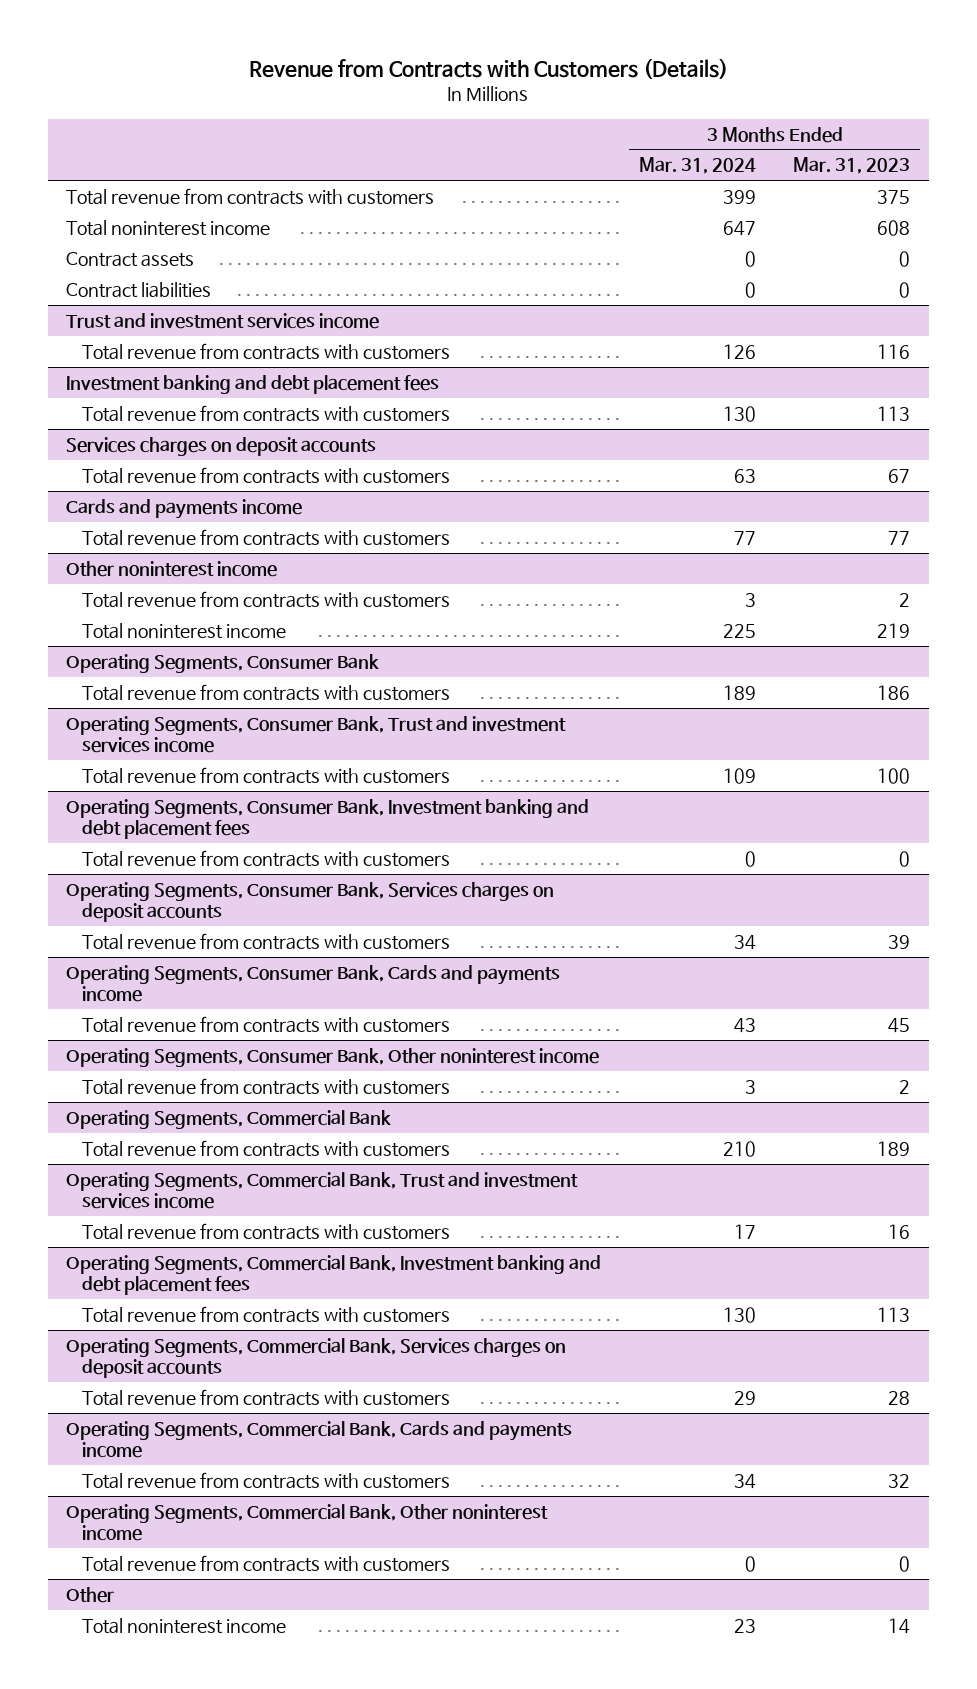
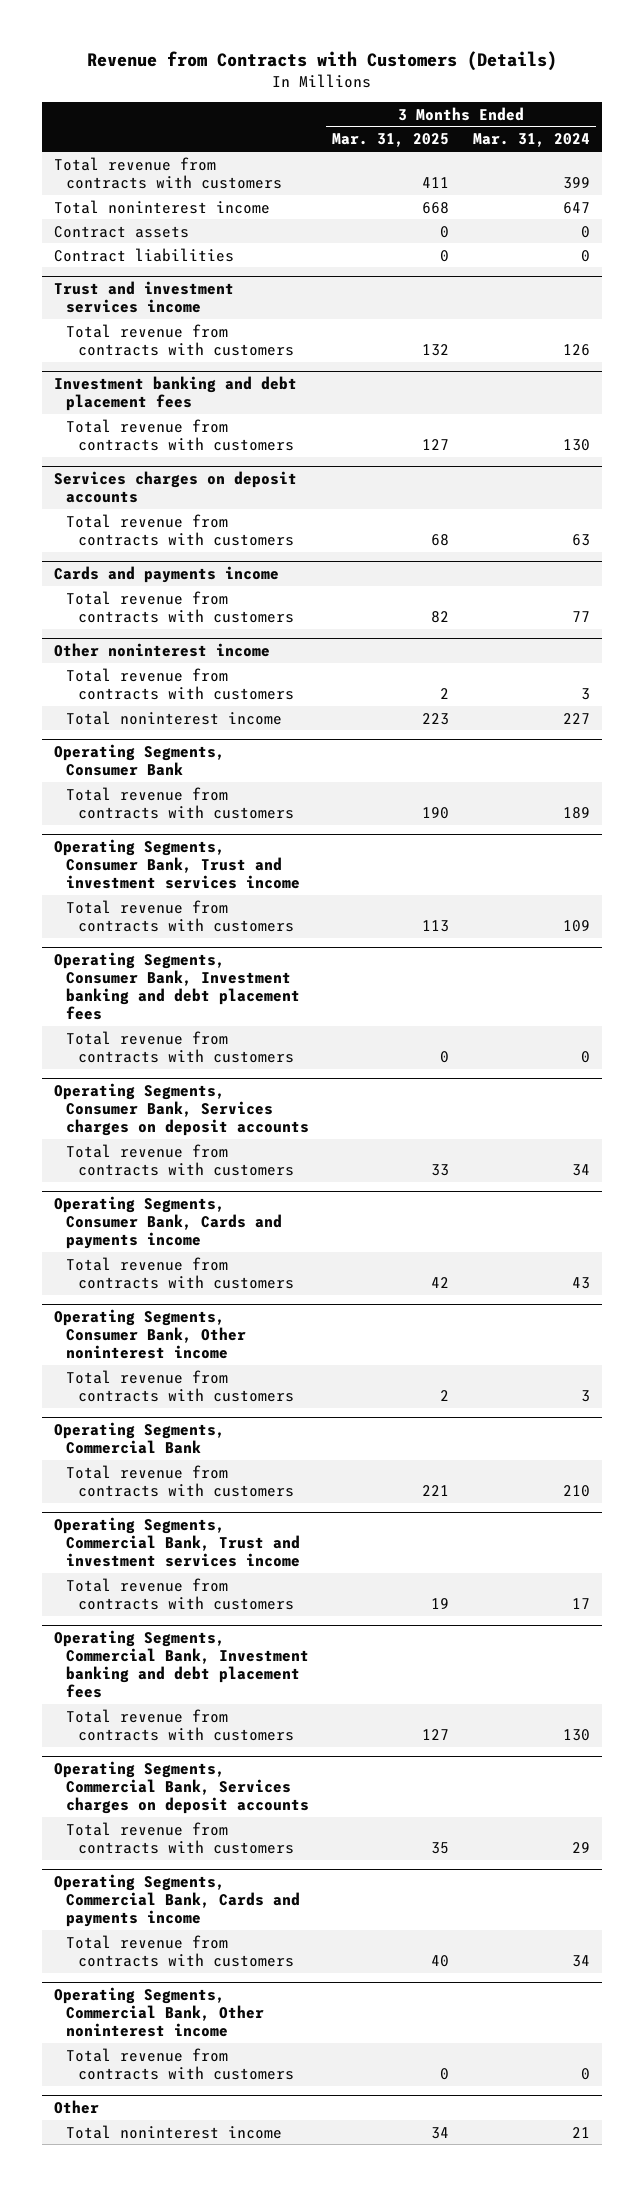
[793,157,911,175] Mar. 31, 2023 -> none
none -> [332,133,450,148] Mar. 31, 2025
[722,624,756,639] 225 -> [563,712,591,724] 227
[733,1619,756,1634] 23 -> [572,2126,591,2138] 21

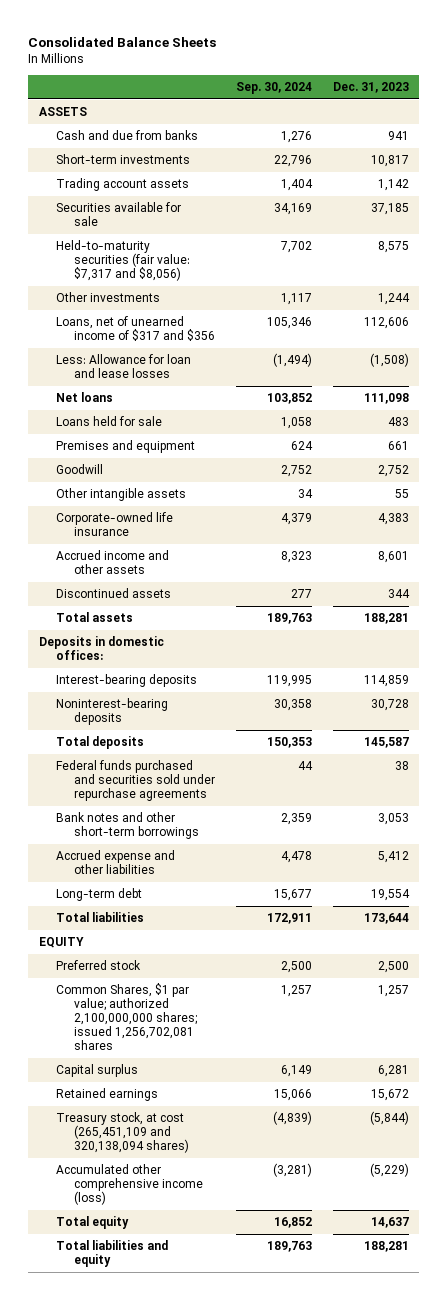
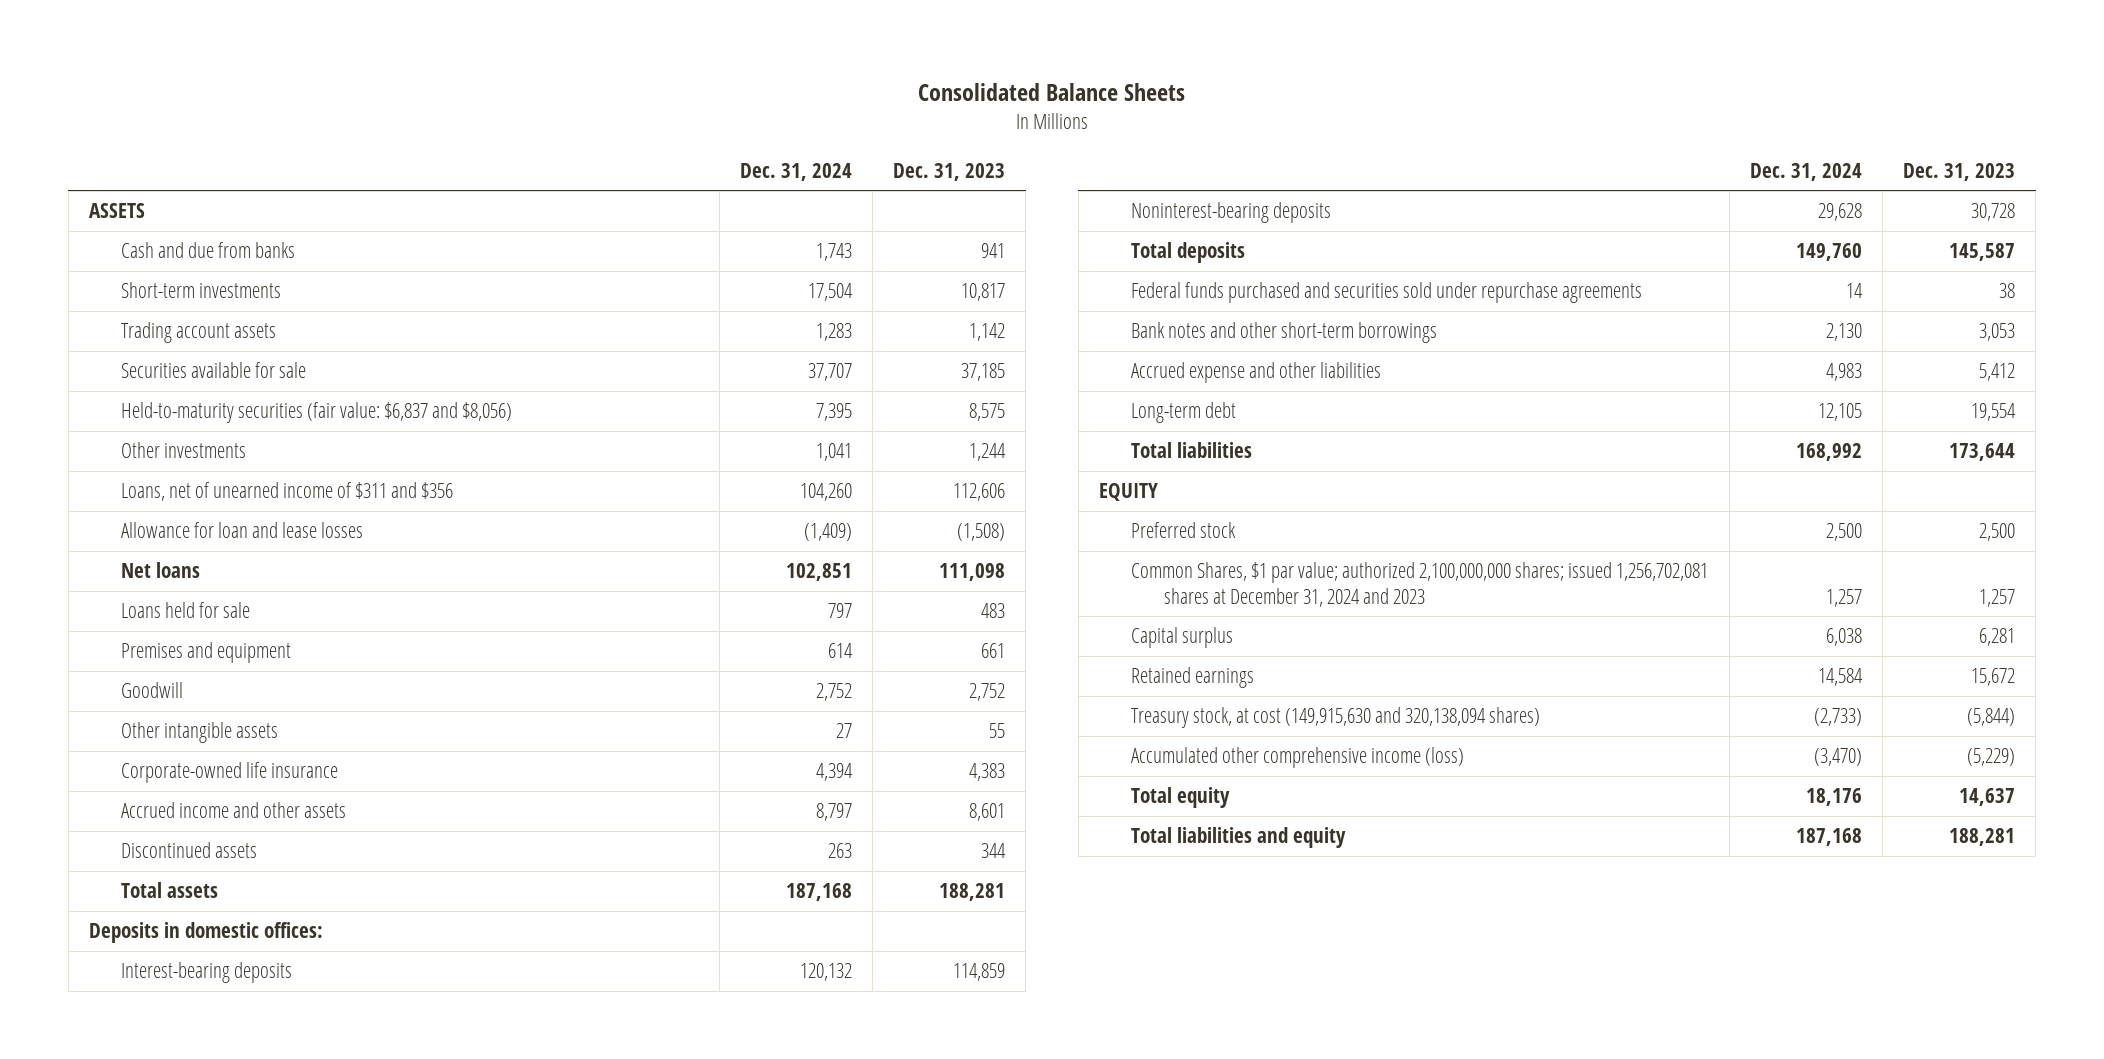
[235,81,312,94] Sep. 30, 2024 -> none
none -> [739,162,852,181] Dec. 31, 2024
[56,240,190,282] Held-to-maturity securities (fair value: $7,317 and $8,056) -> [121,402,513,424] Held-to-maturity securities (fair value: $6,837 and $8,056)
[56,316,215,342] Loans, net of unearned income of $317 and $356 -> [121,482,454,502] Loans, net of unearned income of $311 and $356
[56,354,192,379] Less: Allowance for loan and lease losses -> [121,522,364,539] Allowance for loan and lease losses
[56,983,197,1051] Common Shares, $1 par value; authorized 2,100,000,000 shares; issued 1,256,702,081 shares -> [1131,562,1709,607] Common Shares, $1 par value; authorized 2,100,000,000 shares; issued 1,256,702,081 shares at December 31, 2024 and 2023
[56,1112,189,1154] Treasury stock, at cost (265,451,109 and 320,138,094 shares) -> [1131,707,1541,729] Treasury stock, at cost (149,915,630 and 320,138,094 shares)

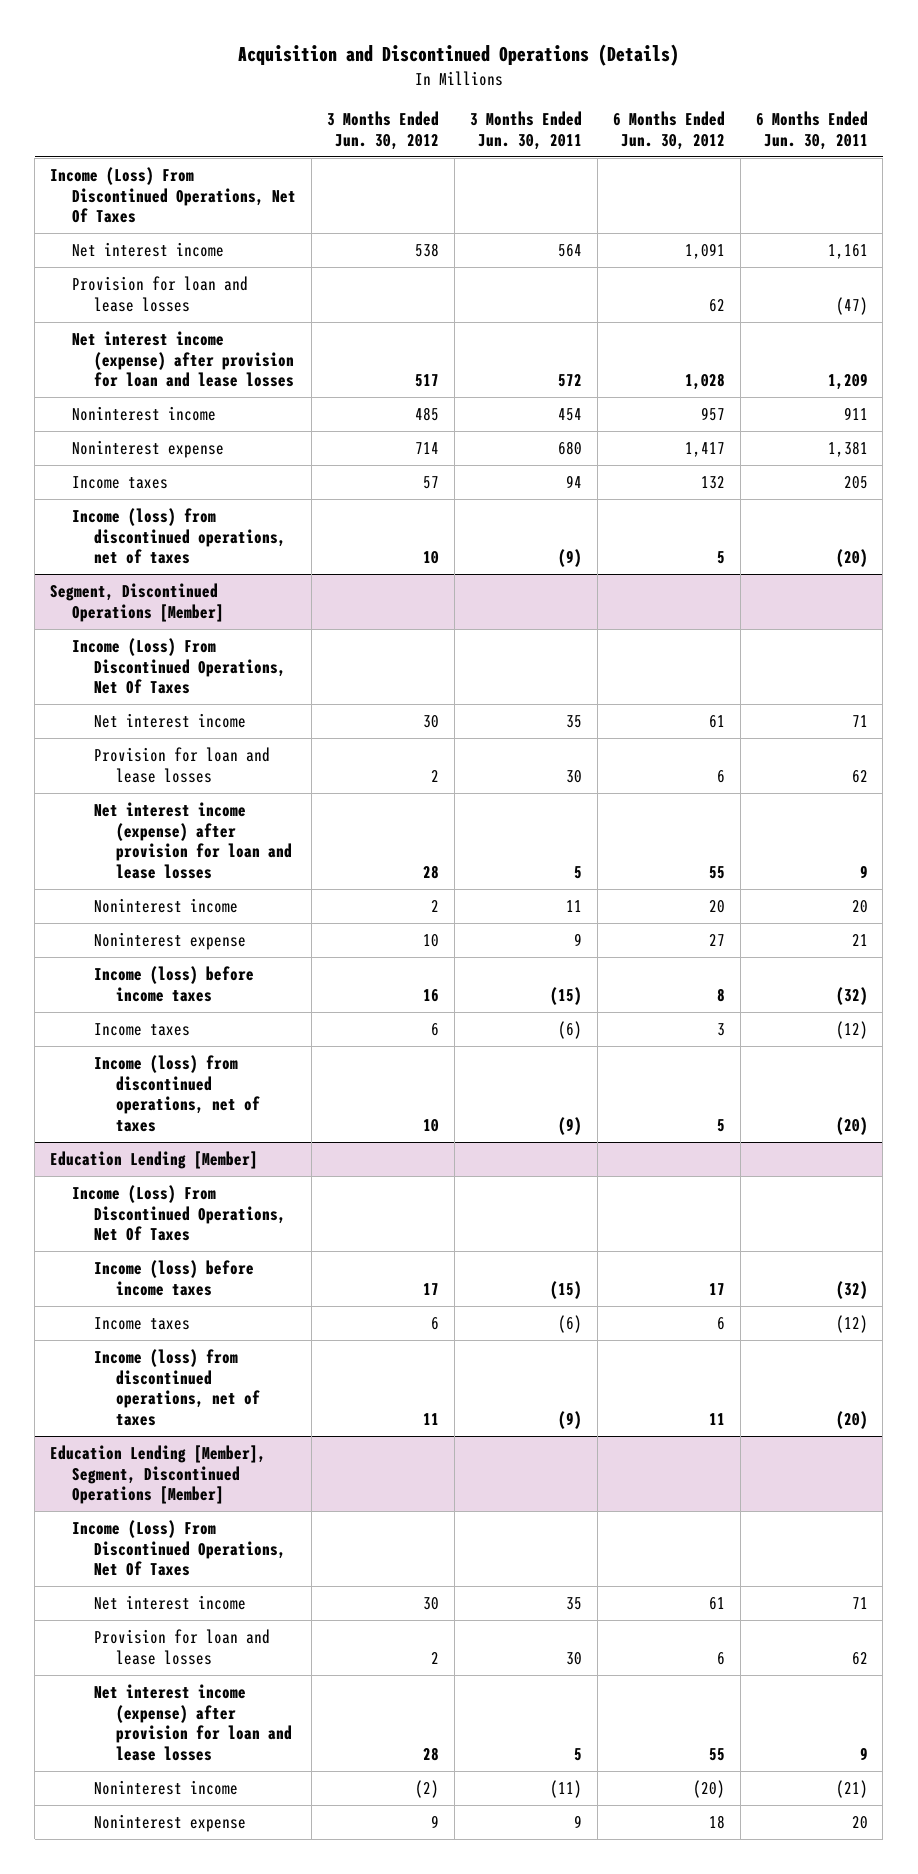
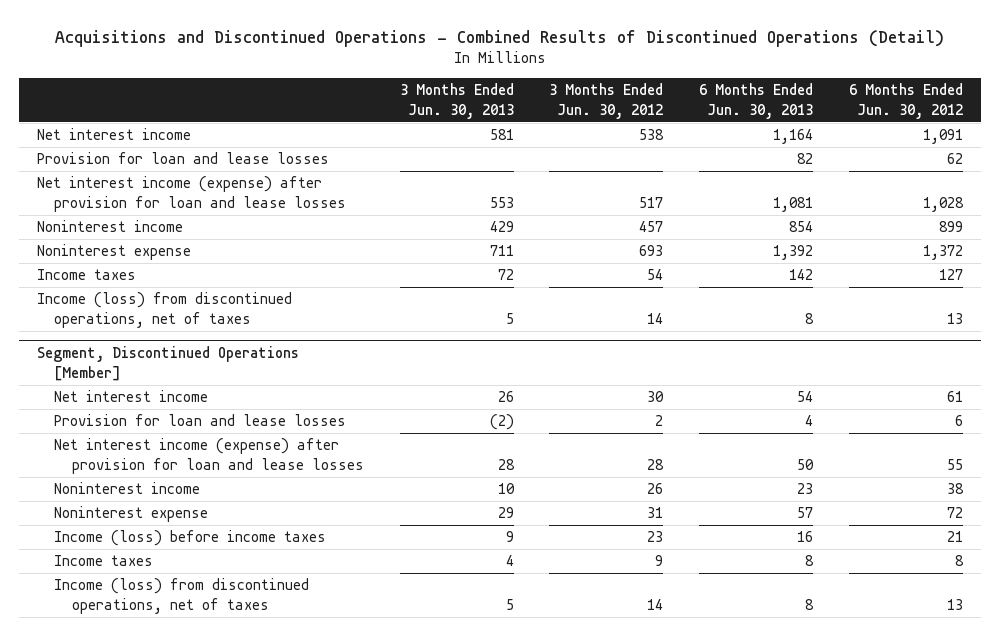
[237,44,679,67] Acquisition and Discontinued Operations (Details) -> [55,29,945,47] Acquisitions and Discontinued Operations - Combined Results of Discontinued Operations (Detail)
[469,111,582,150] 3 Months Ended Jun. 30, 2011 -> none
[755,111,868,150] 6 Months Ended Jun. 30, 2011 -> none
none -> [399,83,514,119] 3 Months Ended Jun. 30, 2013
none -> [699,83,814,119] 6 Months Ended Jun. 30, 2013
[50,166,297,224] Income (Loss) From Discontinued Operations, Net Of Taxes -> none
[414,406,439,421] 485 -> [639,221,664,233] 457
[700,406,725,421] 957 -> [939,221,964,233] 899
[414,441,439,454] 714 -> [639,245,664,257] 693
[684,441,725,457] 1,417 -> [923,245,964,261] 1,372
[422,475,439,489] 57 -> [647,269,664,281] 54
[700,475,725,489] 132 -> [939,269,964,281] 127
[422,551,439,565] 10 -> [647,312,664,324] 14
[716,551,725,565] 5 -> [947,312,964,324] 13
[72,637,286,695] Income (Loss) From Discontinued Operations, Net Of Taxes -> none
[50,1150,259,1169] Education Lending [Member] -> none
[72,1184,286,1242] Income (Loss) From Discontinued Operations, Net Of Taxes -> none
[93,1259,254,1296] Income (loss) before income taxes -> none
[93,1316,190,1330] Income taxes -> none
[93,1348,260,1426] Income (loss) from discontinued operations, net of taxes -> none
[50,1444,267,1505] Education Lending [Member], Segment, Discontinued Operations [Member] -> none
[72,1519,286,1577] Income (Loss) From Discontinued Operations, Net Of Taxes -> none
[93,1594,246,1610] Net interest income -> none
[93,1628,270,1665] Provision for loan and lease losses -> none
[93,1683,292,1761] Net interest income (expense) after provision for loan and lease losses -> none
[93,1779,238,1795] Noninterest income -> none
[93,1813,246,1832] Noninterest expense -> none
[430,899,439,912] 2 -> [647,483,664,495] 26
[708,899,725,913] 20 -> [947,483,965,495] 38
[422,933,439,947] 10 -> [647,507,664,519] 31
[708,933,725,946] 27 -> [947,507,964,519] 72
[422,988,439,1002] 16 -> [647,531,664,543] 23
[716,987,725,1002] 8 -> [947,531,964,543] 21
[430,1022,439,1036] 6 -> [655,555,664,567] 9
[716,1022,725,1036] 3 -> [955,555,965,567] 8
[422,1118,439,1132] 10 -> [647,598,664,610] 14
[716,1118,725,1132] 5 -> [947,598,964,610] 13

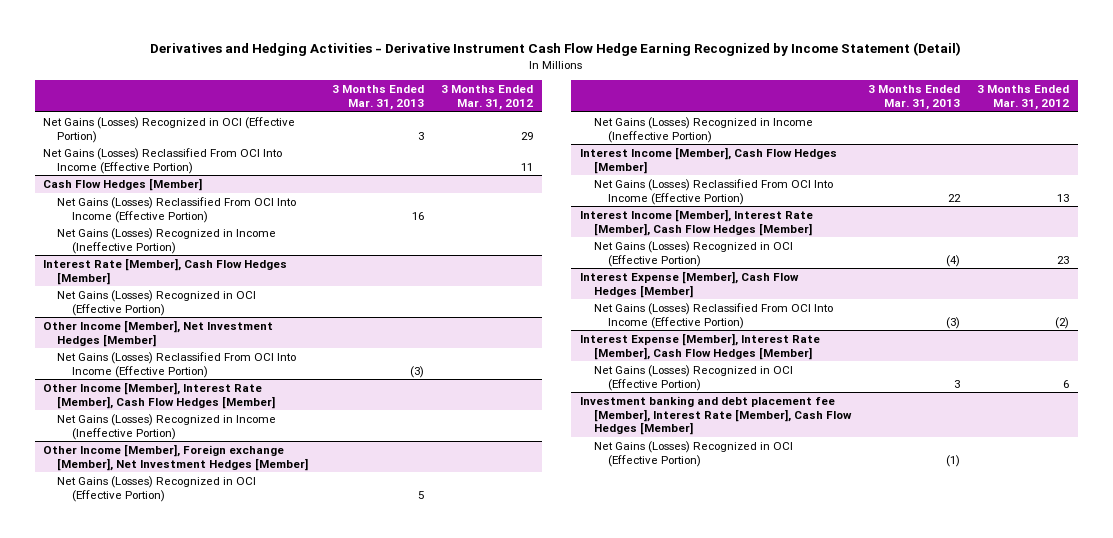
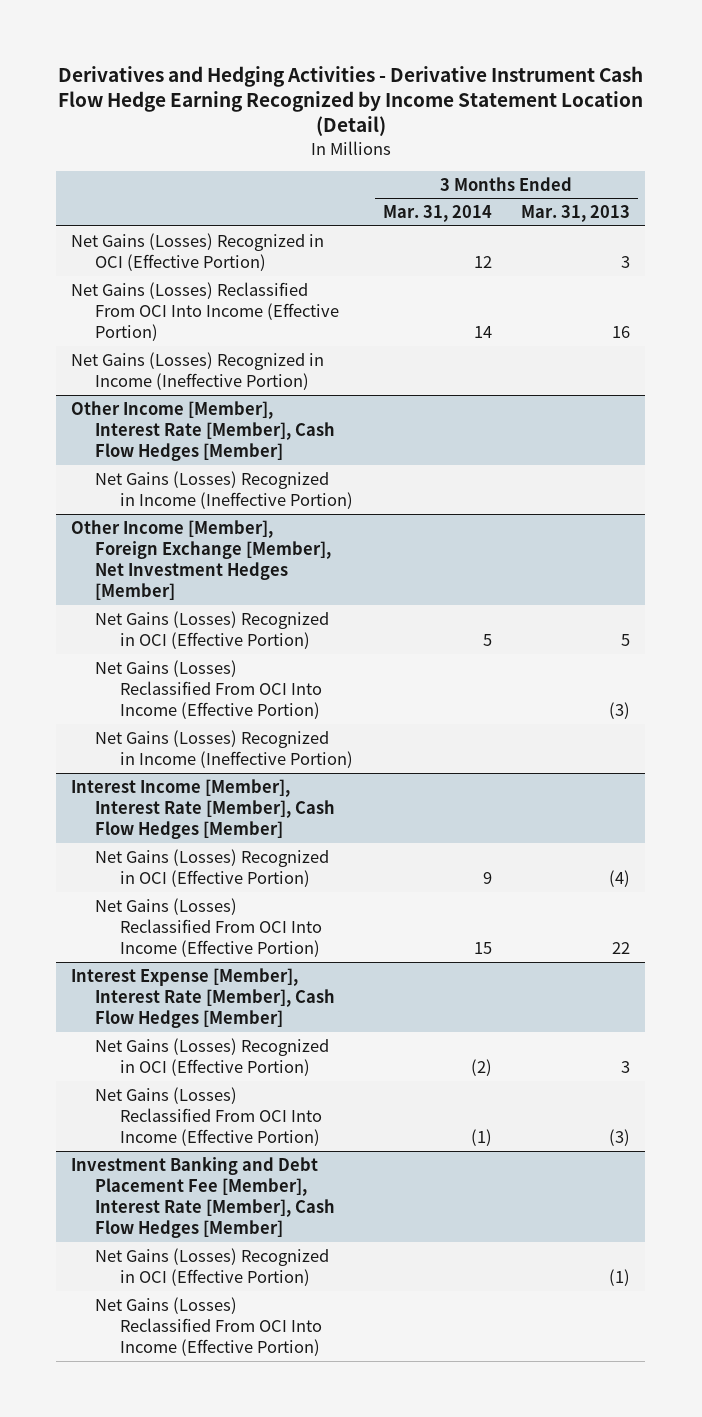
[150,41,962,56] Derivatives and Hedging Activities - Derivative Instrument Cash Flow Hedge Earning Recognized by Income Statement (Detail) -> [57,65,643,137] Derivatives and Hedging Activities - Derivative Instrument Cash Flow Hedge Earning Recognized by Income Statement Location (Detail)
[440,85,533,110] 3 Months Ended Mar. 31, 2012 -> none
none -> [382,205,492,223] Mar. 31, 2014
[43,147,283,174] Net Gains (Losses) Reclassified From OCI Into Income (Effective Portion) -> none
[43,177,203,191] Cash Flow Hedges [Member] -> none
[43,257,288,285] Interest Rate [Member], Cash Flow Hedges [Member] -> none
[57,289,257,316] Net Gains (Losses) Recognized in OCI (Effective Portion) -> none
[43,319,274,347] Other Income [Member], Net Investment Hedges [Member] -> none
[57,351,297,378] Net Gains (Losses) Reclassified From OCI Into Income (Effective Portion) -> none
[43,443,309,471] Other Income [Member], Foreign exchange [Member], Net Investment Hedges [Member] -> [71,519,332,600] Other Income [Member], Foreign Exchange [Member], Net Investment Hedges [Member]
none -> [95,659,322,719] Net Gains (Losses) Reclassified From OCI Into Income (Effective Portion)
[579,146,837,174] Interest Income [Member], Cash Flow Hedges [Member] -> none
[593,178,833,205] Net Gains (Losses) Reclassified From OCI Into Income (Effective Portion) -> none
[579,270,799,298] Interest Expense [Member], Cash Flow Hedges [Member] -> none
[946,316,961,329] (3) -> [612,941,631,954] 22
none -> [95,1086,322,1146] Net Gains (Losses) Reclassified From OCI Into Income (Effective Portion)
[579,395,852,436] Investment banking and debt placement fee [Member], Interest Rate [Member], Cash Flow Hedges [Member] -> [71,1156,336,1238] Investment Banking and Debt Placement Fee [Member], Interest Rate [Member], Cash Flow Hedges [Member]
none -> [95,1296,322,1356] Net Gains (Losses) Reclassified From OCI Into Income (Effective Portion)

